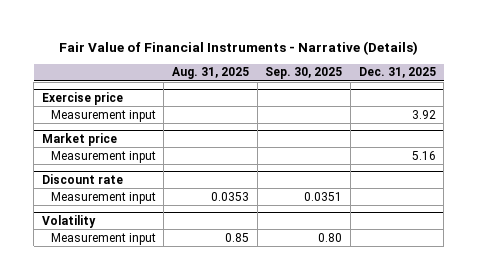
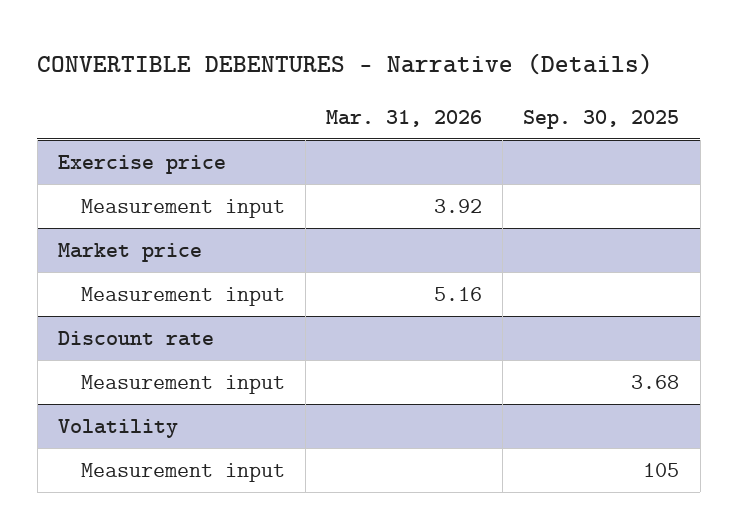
[58,40,418,55] Fair Value of Financial Instruments - Narrative (Details) -> [37,53,654,76] CONVERTIBLE DEBENTURES - Narrative (Details)
[171,67,249,80] Aug. 31, 2025 -> none
[358,67,436,79] Dec. 31, 2025 -> none
none -> [326,109,483,127] Mar. 31, 2026
[304,191,343,201] 0.0351 -> [631,375,680,390] 3.68
[318,232,343,242] 0.80 -> [643,463,680,478] 105

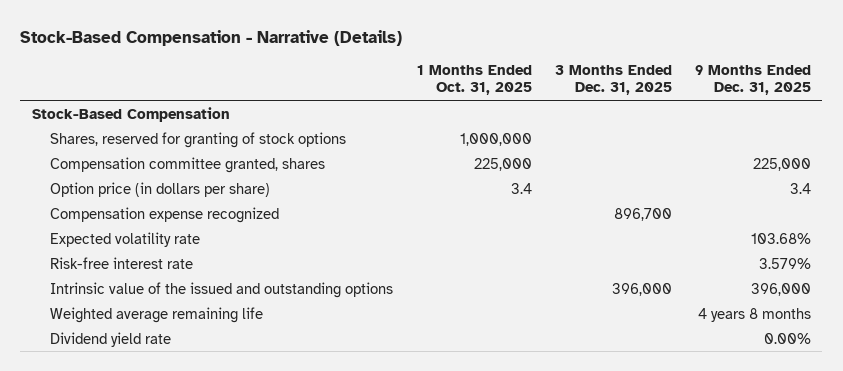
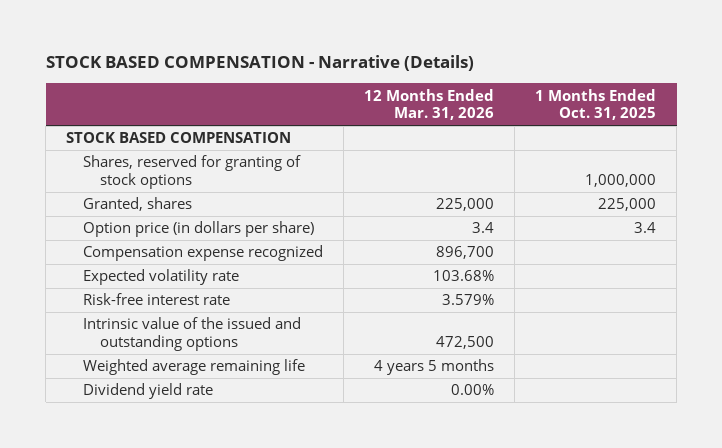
[20,29,403,46] Stock-Based Compensation - Narrative (Details) -> [45,55,474,72] STOCK BASED COMPENSATION - Narrative (Details)
[554,64,672,96] 3 Months Ended Dec. 31, 2025 -> none
[694,64,811,96] 9 Months Ended Dec. 31, 2025 -> none
none -> [363,88,494,121] 12 Months Ended Mar. 31, 2026
[32,106,231,122] Stock-Based Compensation -> [66,132,292,144] STOCK BASED COMPENSATION
[50,156,326,173] Compensation committee granted, shares -> [82,197,192,212] Granted, shares

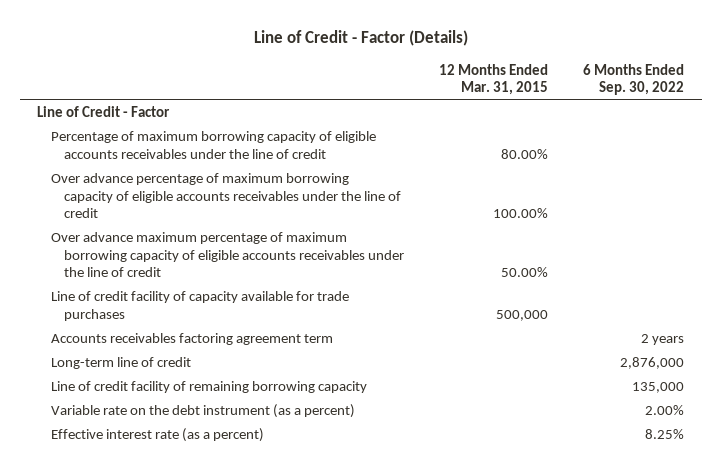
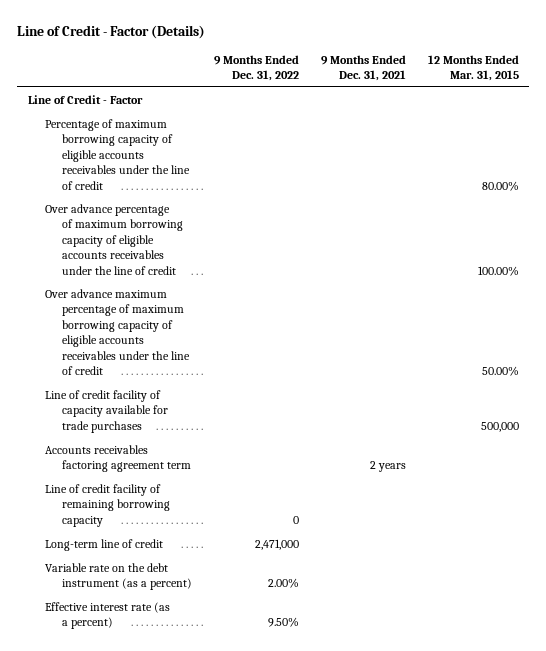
[583,63,685,96] 6 Months Ended Sep. 30, 2022 -> none
none -> [213,54,299,81] 9 Months Ended Dec. 31, 2022
none -> [320,54,406,81] 9 Months Ended Dec. 31, 2021
[50,356,191,369] Long-term line of credit -> [44,538,163,551] Long-term line of credit

